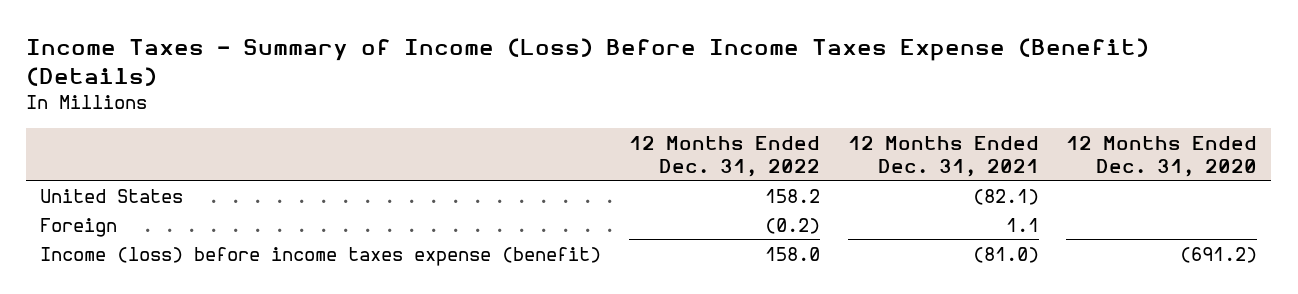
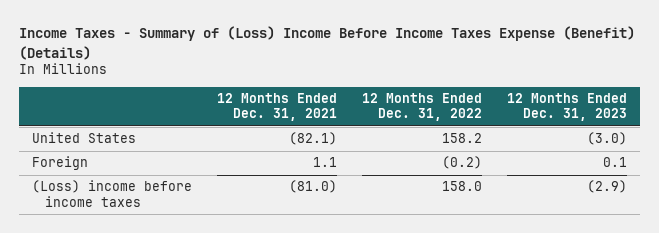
[26,38,1150,87] Income Taxes - Summary of Income (Loss) Before Income Taxes Expense (Benefit) (Details) -> [19,26,636,60] Income Taxes - Summary of (Loss) Income Before Income Taxes Expense (Benefit) (Details)
[1066,135,1258,177] 12 Months Ended Dec. 31, 2020 -> none
none -> [507,93,628,122] 12 Months Ended Dec. 31, 2023
[40,246,602,266] Income (loss) before income taxes expense (benefit) -> [31,180,192,207] (Loss) income before income taxes

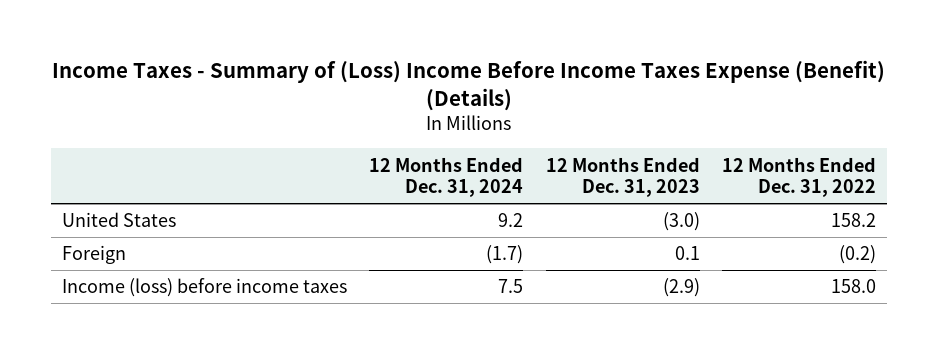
[216,93,337,122] 12 Months Ended Dec. 31, 2021 -> none
none -> [369,156,524,198] 12 Months Ended Dec. 31, 2024
[31,180,192,207] (Loss) income before income taxes -> [61,278,347,298] Income (loss) before income taxes

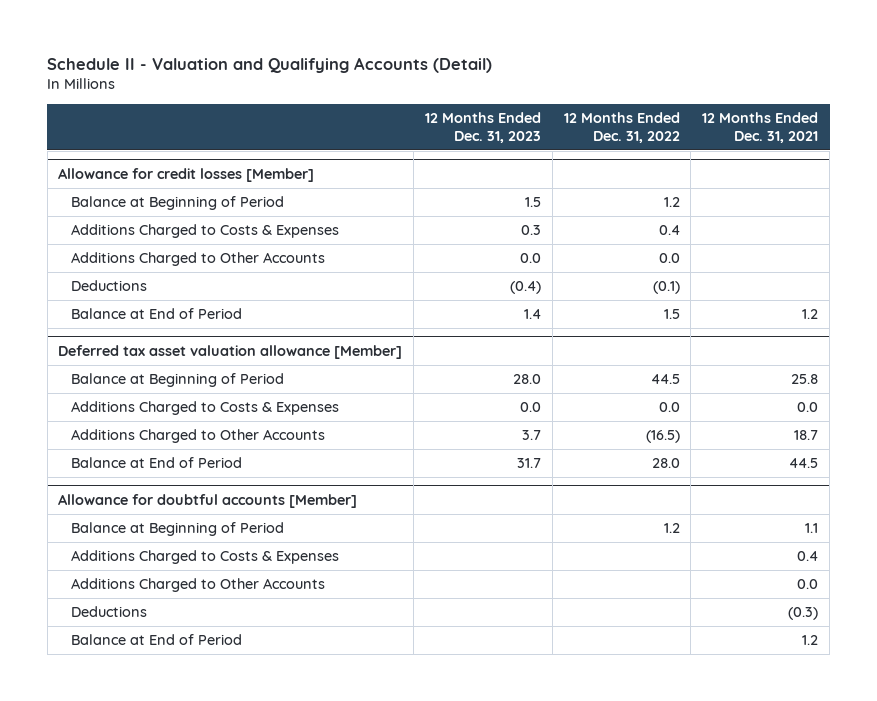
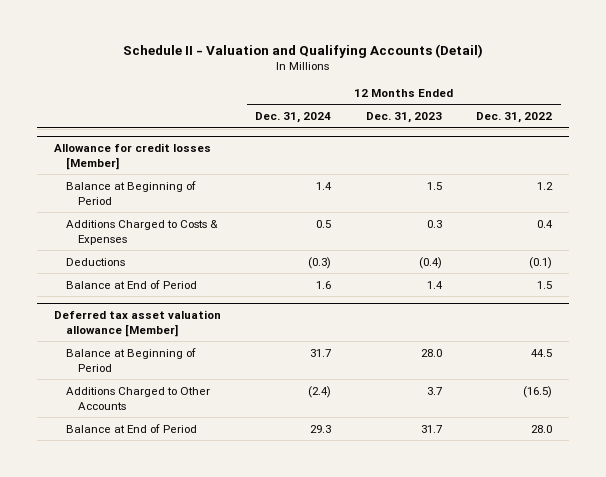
[702,111,819,143] 12 Months Ended Dec. 31, 2021 -> none
none -> [255,112,332,124] Dec. 31, 2024
[71,252,326,267] Additions Charged to Other Accounts -> none
[71,401,340,416] Additions Charged to Costs & Expenses -> none
[58,494,358,509] Allowance for doubtful accounts [Member] -> none
[71,522,285,537] Balance at Beginning of Period -> none
[71,550,340,565] Additions Charged to Costs & Expenses -> none
[71,578,326,593] Additions Charged to Other Accounts -> none
[71,606,148,618] Deductions -> none
[71,634,243,646] Balance at End of Period -> none

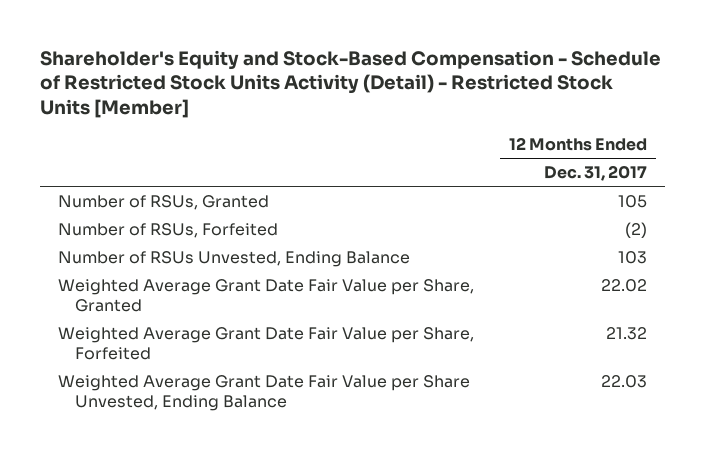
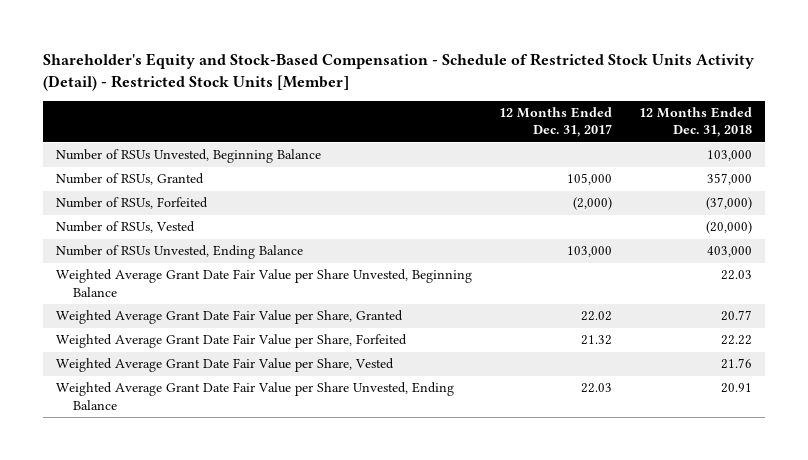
none -> [638,107,752,138] 12 Months Ended Dec. 31, 2018
none -> [56,149,322,164] Number of RSUs Unvested, Beginning Balance
[618,194,648,208] 105 -> [567,173,613,186] 105,000
[625,221,648,238] (2) -> [573,197,613,211] (2,000)
none -> [56,221,196,234] Number of RSUs, Vested
[618,250,648,264] 103 -> [567,246,613,258] 103,000
none -> [56,269,473,297] Weighted Average Grant Date Fair Value per Share Unvested, Beginning Balance
none -> [56,358,395,373] Weighted Average Grant Date Fair Value per Share, Vested

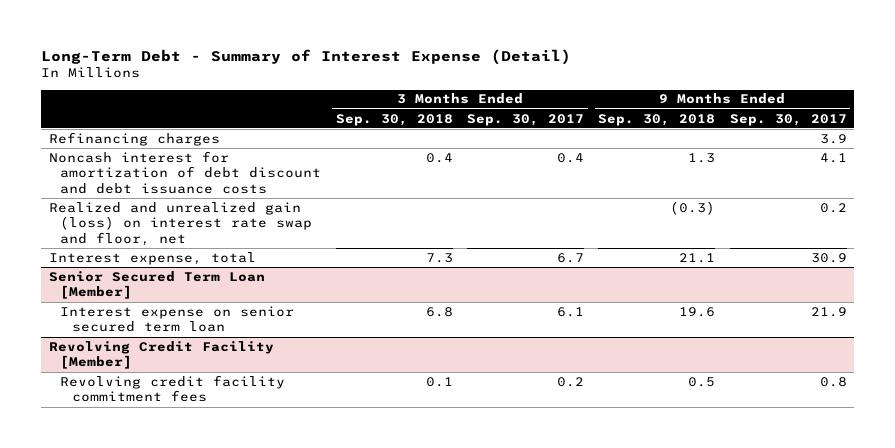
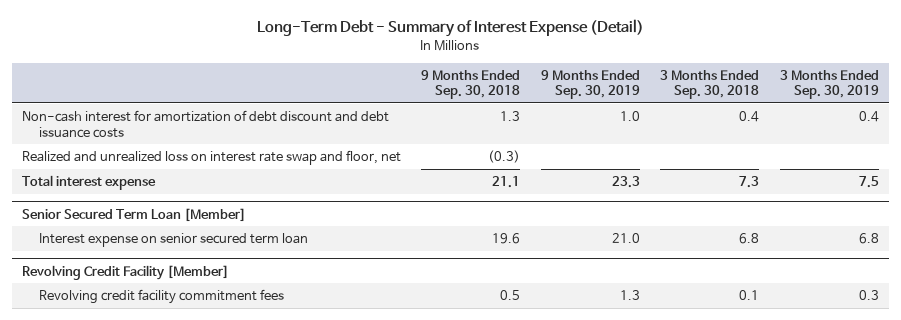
[466,113,584,126] Sep. 30, 2017 -> none
[729,113,847,126] Sep. 30, 2017 -> none
none -> [540,69,640,100] 9 Months Ended Sep. 30, 2019
none -> [779,69,879,100] 3 Months Ended Sep. 30, 2019
[48,131,220,146] Refinancing charges -> none
[48,150,322,194] Noncash interest for amortization of debt discount and debt issuance costs -> [22,109,390,138] Non-cash interest for amortization of debt discount and debt issuance costs
[48,201,313,246] Realized and unrealized gain (loss) on interest rate swap and floor, net -> [22,149,402,165] Realized and unrealized loss on interest rate swap and floor, net
[48,251,256,265] Interest expense, total -> [22,174,157,190] Total interest expense

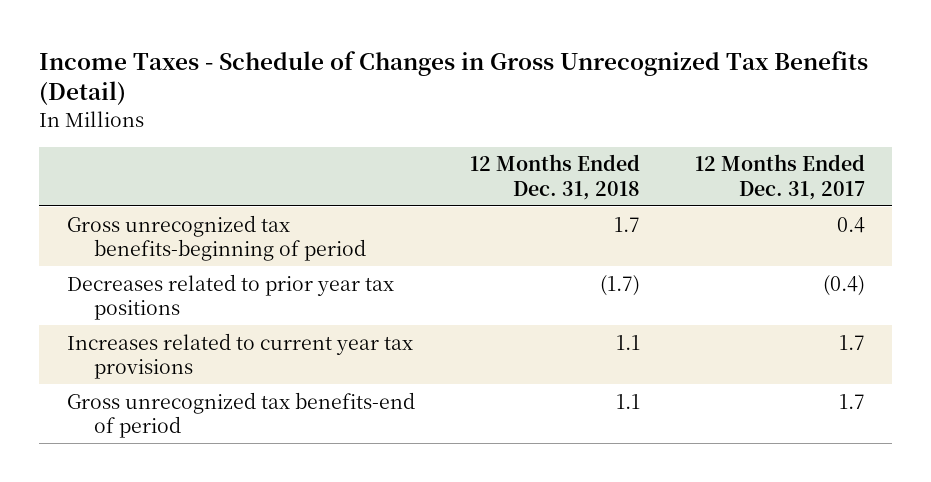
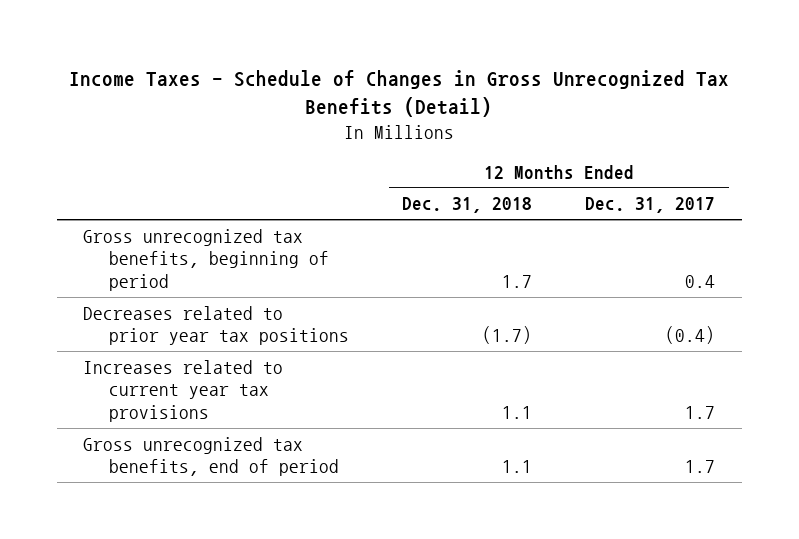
[66,214,367,262] Gross unrecognized tax benefits-beginning of period -> [83,228,330,292] Gross unrecognized tax benefits, beginning of period
[66,391,415,439] Gross unrecognized tax benefits-end of period -> [83,436,340,477] Gross unrecognized tax benefits, end of period

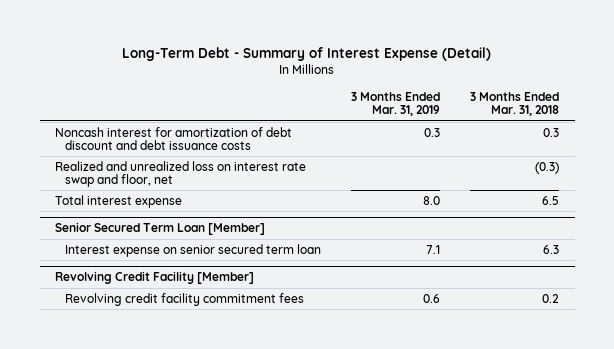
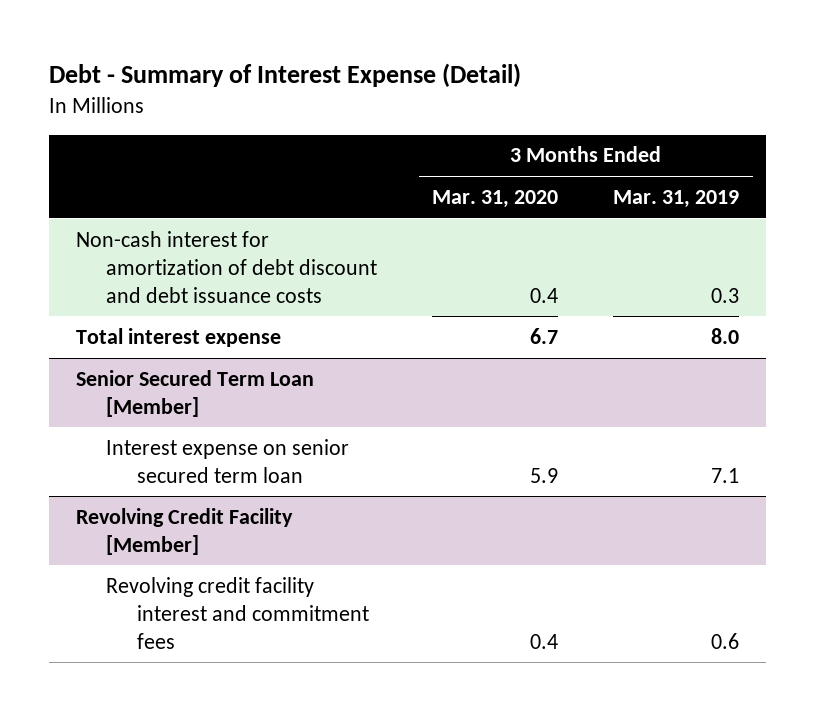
[122,47,492,62] Long-Term Debt - Summary of Interest Expense (Detail) -> [48,62,521,87] Debt - Summary of Interest Expense (Detail)
[470,91,560,117] 3 Months Ended Mar. 31, 2018 -> none
none -> [432,190,559,209] Mar. 31, 2020
[54,160,306,188] Realized and unrealized loss on interest rate swap and floor, net -> none
[54,126,292,151] Noncash interest for amortization of debt discount and debt issuance costs -> [76,230,378,303] Non-cash interest for amortization of debt discount and debt issuance costs
[64,292,304,306] Revolving credit facility commitment fees -> [106,576,369,649] Revolving credit facility interest and commitment fees

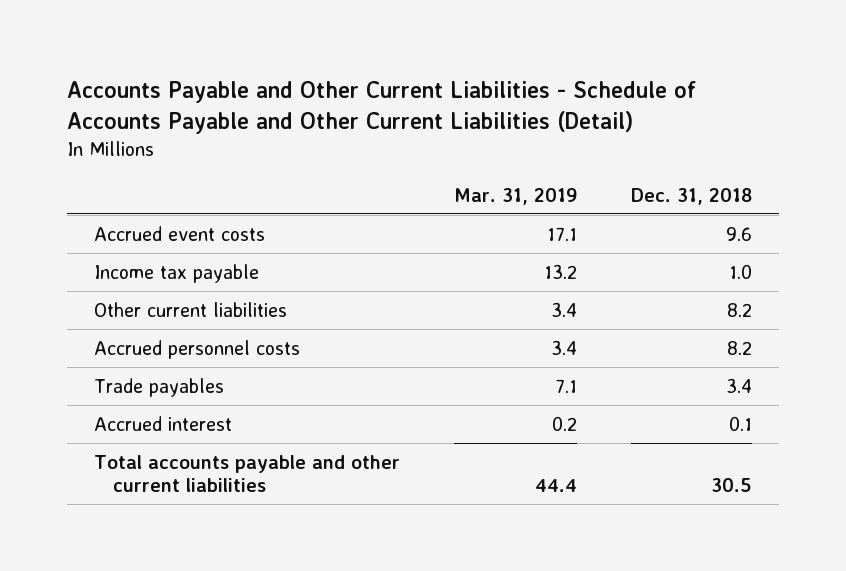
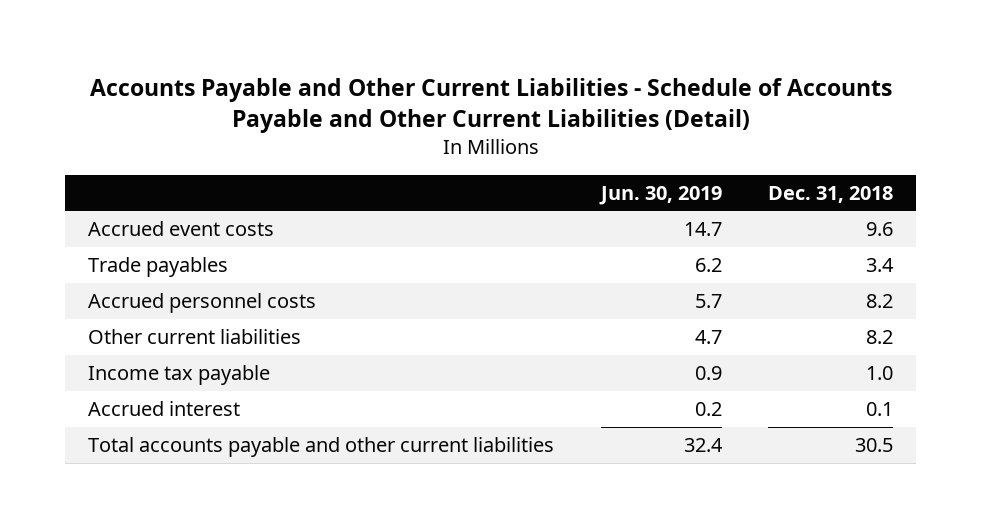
[454,187,578,205] Mar. 31, 2019 -> none
none -> [598,185,722,205] Jun. 30, 2019
[94,339,301,359] Accrued personnel costs -> [88,293,317,314] Accrued personnel costs
[94,301,288,317] Other current liabilities -> [88,329,302,345] Other current liabilities
[94,263,260,283] Income tax payable -> [88,365,271,386] Income tax payable

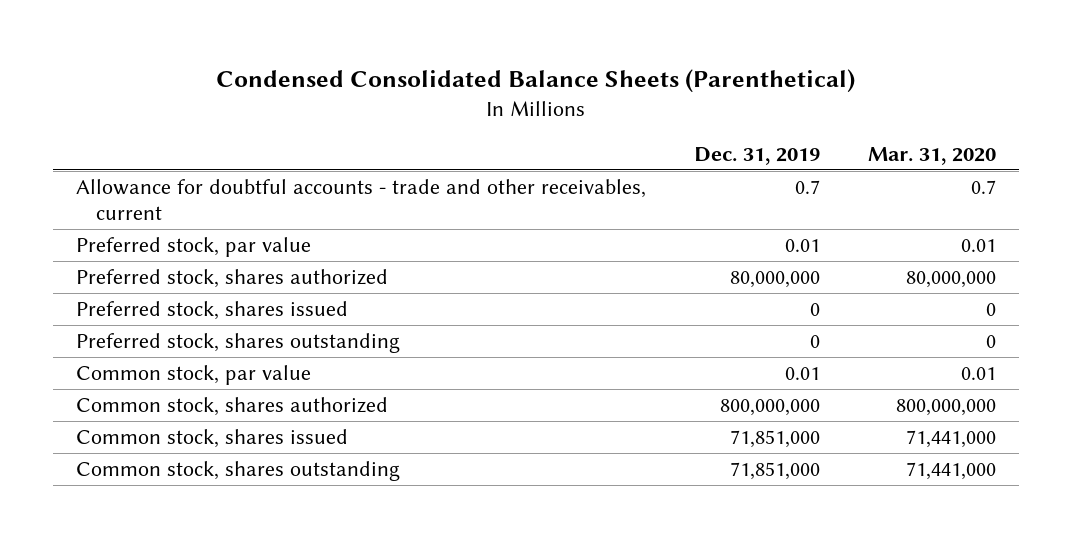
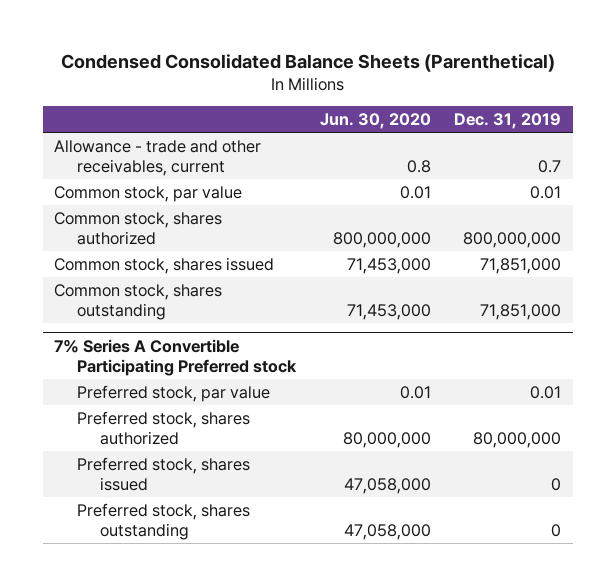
[867,146,996,165] Mar. 31, 2020 -> none
none -> [319,112,431,129] Jun. 30, 2020
[76,237,312,258] Preferred stock, par value -> none
[76,269,389,289] Preferred stock, shares authorized -> none
[76,301,349,321] Preferred stock, shares issued -> none
[76,333,401,354] Preferred stock, shares outstanding -> none
[76,179,647,221] Allowance for doubtful accounts - trade and other receivables, current -> [54,139,262,176] Allowance - trade and other receivables, current
none -> [54,338,298,376] 7% Series A Convertible Participating Preferred stock
none -> [77,384,271,402] Preferred stock, par value
none -> [77,410,251,445] Preferred stock, shares authorized
none -> [77,456,251,491] Preferred stock, shares issued
none -> [77,502,251,540] Preferred stock, shares outstanding

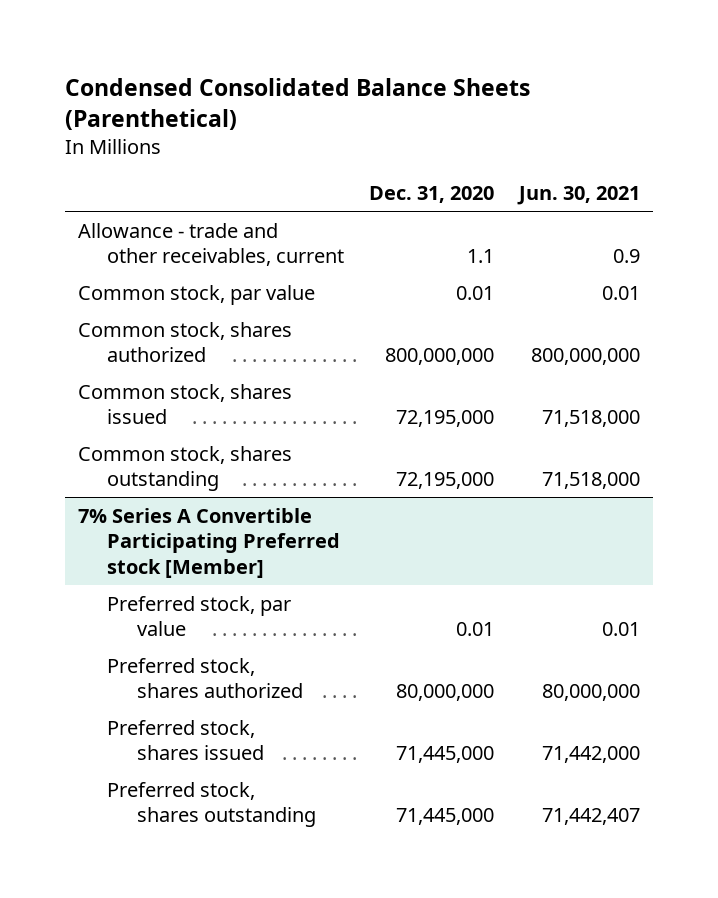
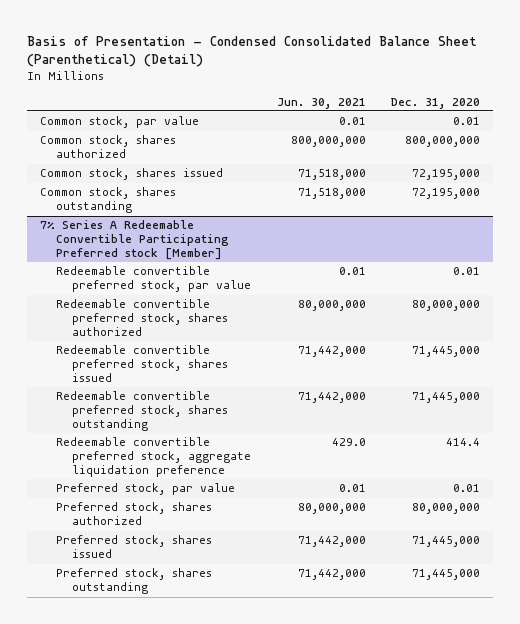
[65,78,531,131] Condensed Consolidated Balance Sheets (Parenthetical) -> [27,35,478,68] Basis of Presentation - Condensed Consolidated Balance Sheet (Parenthetical) (Detail)
[77,222,345,267] Allowance - trade and other receivables, current -> none
[77,507,341,578] 7% Series A Convertible Participating Preferred stock [Member] -> [40,220,230,261] 7% Series A Redeemable Convertible Participating Preferred stock [Member]
none -> [56,266,252,293] Redeemable convertible preferred stock, par value
none -> [56,299,229,337] Redeemable convertible preferred stock, shares authorized
none -> [56,345,229,383] Redeemable convertible preferred stock, shares issued
none -> [56,391,229,432] Redeemable convertible preferred stock, shares outstanding
none -> [56,437,252,478] Redeemable convertible preferred stock, aggregate liquidation preference
[542,808,641,826] 71,442,407 -> [297,569,366,581] 71,442,000

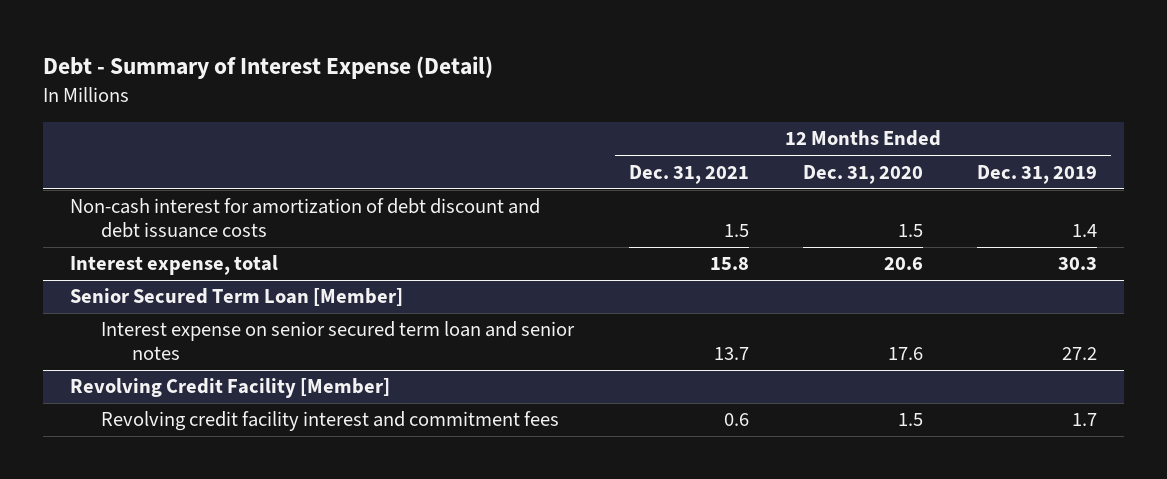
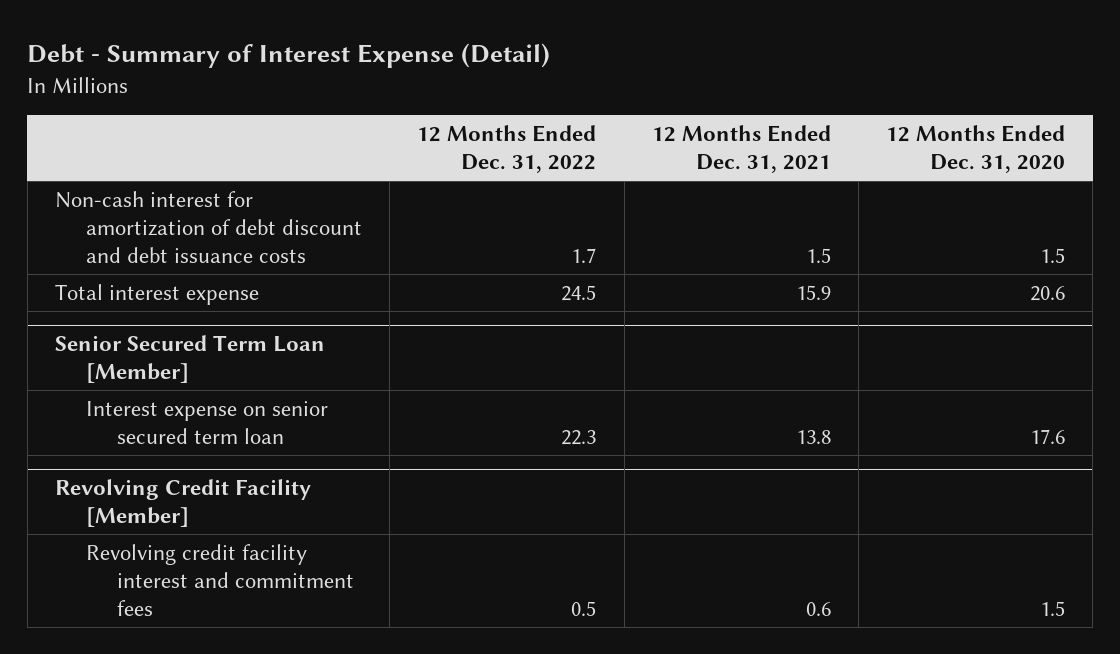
[976,164,1097,184] Dec. 31, 2019 -> none
none -> [417,124,597,173] 12 Months Ended Dec. 31, 2022
[70,255,279,276] Interest expense, total -> [54,283,259,305] Total interest expense
[709,257,749,271] 15.8 -> [795,284,831,300] 15.9
[101,321,576,360] Interest expense on senior secured term loan and senior notes -> [86,400,329,444] Interest expense on senior secured term loan
[713,346,749,360] 13.7 -> [795,429,831,444] 13.8

